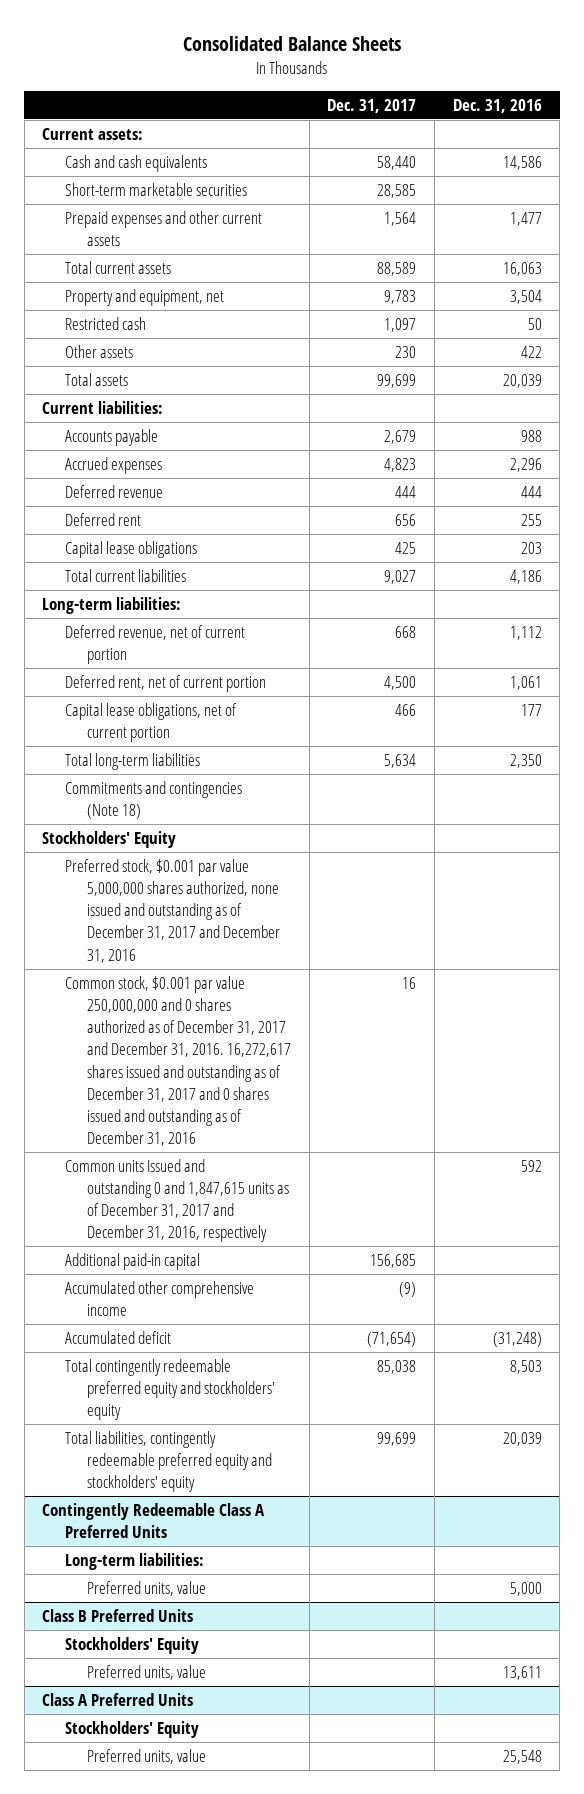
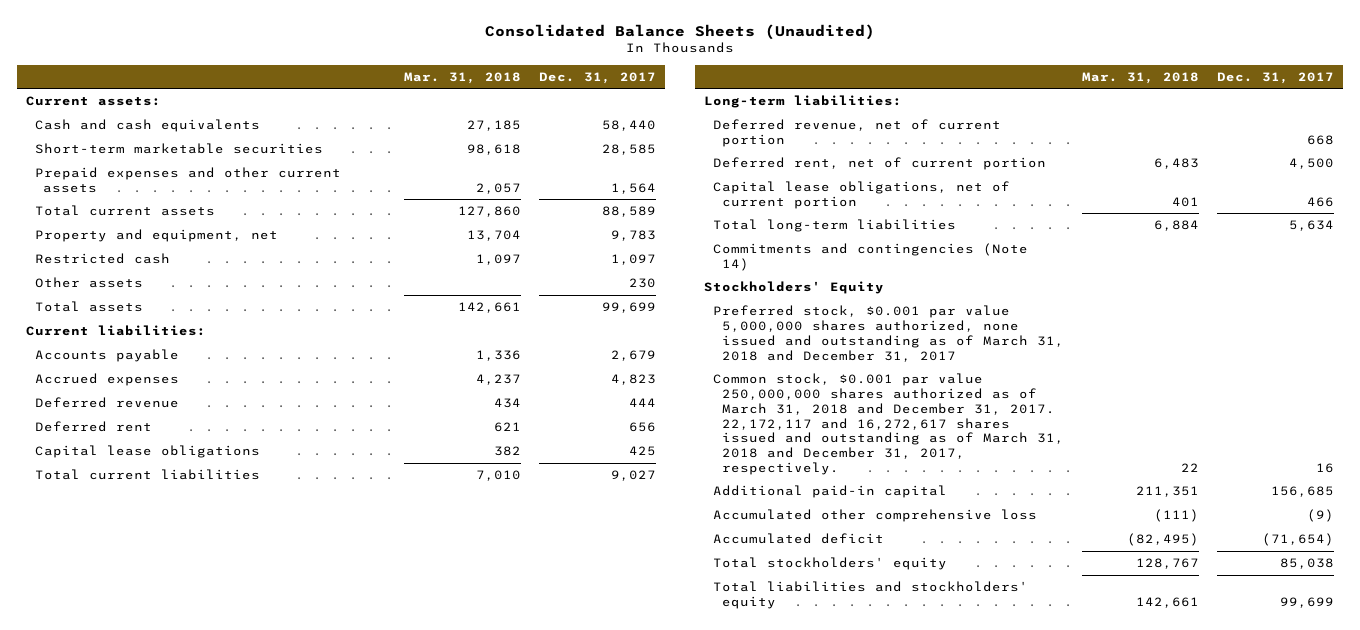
[183,35,402,51] Consolidated Balance Sheets -> [485,23,876,40] Consolidated Balance Sheets (Unaudited)
[452,98,542,113] Dec. 31, 2016 -> none
none -> [403,71,521,84] Mar. 31, 2018
[64,781,242,820] Commitments and contingencies (Note 18) -> [713,243,1029,271] Commitments and contingencies (Note 14)
[64,1159,289,1243] Common units Issued and outstanding 0 and 1,847,615 units as of December 31, 2017 and December 31, 2016, respectively -> none
[64,859,280,963] Preferred stock, $0.001 par value 5,000,000 shares authorized, none issued and outstanding as of December 31, 2017 and December 31, 2016 -> [713,305,1064,362] Preferred stock, $0.001 par value 5,000,000 shares authorized, none issued and outstanding as of March 31, 2018 and December 31, 2017
[64,976,291,1146] Common stock, $0.001 par value 250,000,000 and 0 shares authorized as of December 31, 2017 and December 31, 2016. 16,272,617 shares issued and outstanding as of December 31, 2017 and 0 shares issued and outstanding as of December 31, 2016 -> [713,373,1064,475] Common stock, $0.001 par value 250,000,000 shares authorized as of March 31, 2018 and December 31, 2017. 22,172,117 and 16,272,617 shares issued and outstanding as of March 31, 2018 and December 31, 2017, respectively.
[64,1281,254,1317] Accumulated other comprehensive income -> [713,509,1038,523] Accumulated other comprehensive loss
[42,1503,266,1539] Contingently Redeemable Class A Preferred Units -> none
[64,1553,204,1571] Long-term liabilities: -> none
[86,1581,206,1597] Preferred units, value -> none
[42,1609,194,1623] Class B Preferred Units -> none
[64,1637,199,1655] Stockholders' Equity -> none
[86,1665,206,1681] Preferred units, value -> none
[42,1693,194,1707] Class A Preferred Units -> none
[64,1721,199,1739] Stockholders' Equity -> none
[86,1749,206,1765] Preferred units, value -> none
[64,1359,275,1421] Total contingently redeemable preferred equity and stockholders' equity -> [713,557,948,571] Total stockholders' equity
[64,1431,272,1493] Total liabilities, contingently redeemable preferred equity and stockholders' equity -> [713,581,1029,609] Total liabilities and stockholders' equity

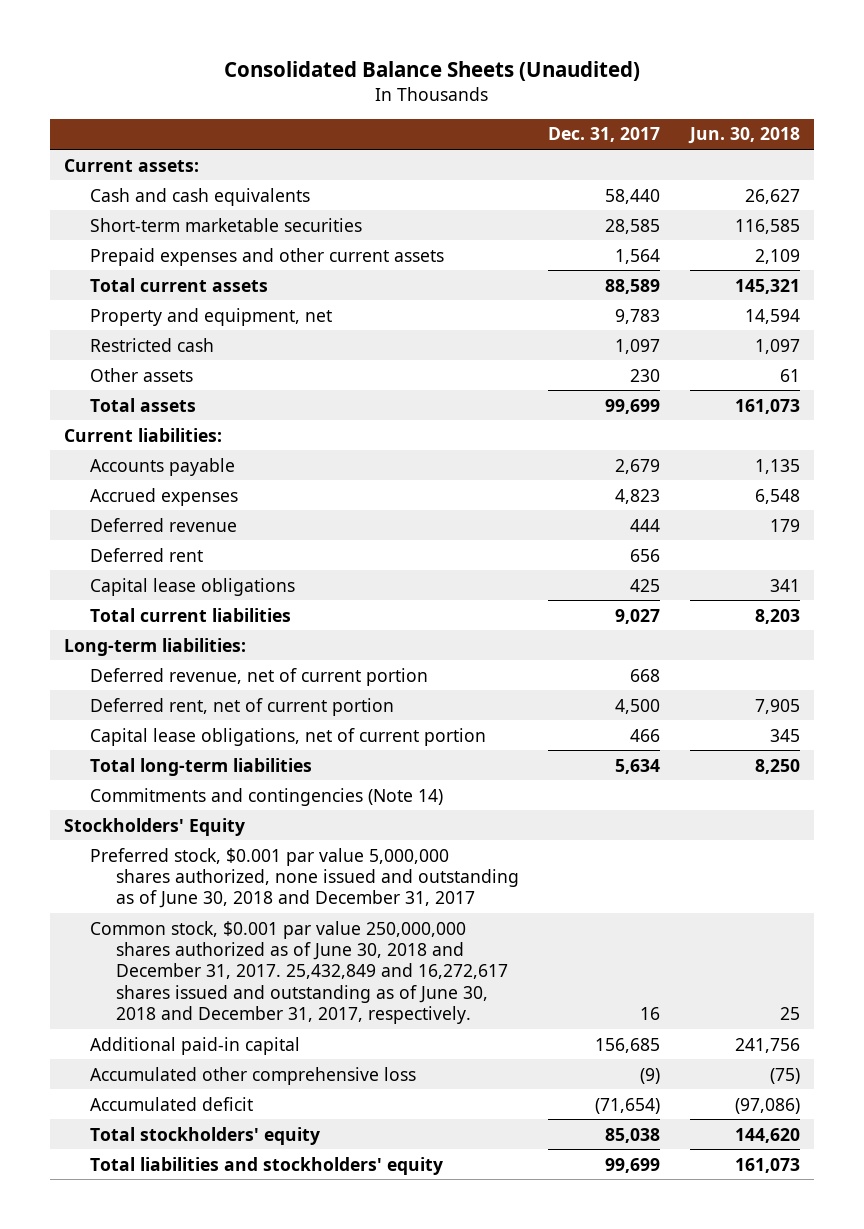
[403,71,521,84] Mar. 31, 2018 -> none
none -> [687,127,800,145] Jun. 30, 2018
[713,305,1064,362] Preferred stock, $0.001 par value 5,000,000 shares authorized, none issued and outstanding as of March 31, 2018 and December 31, 2017 -> [90,847,519,909] Preferred stock, $0.001 par value 5,000,000 shares authorized, none issued and outstanding as of June 30, 2018 and December 31, 2017
[713,373,1064,475] Common stock, $0.001 par value 250,000,000 shares authorized as of March 31, 2018 and December 31, 2017. 22,172,117 and 16,272,617 shares issued and outstanding as of March 31, 2018 and December 31, 2017, respectively. -> [90,920,508,1025] Common stock, $0.001 par value 250,000,000 shares authorized as of June 30, 2018 and December 31, 2017. 25,432,849 and 16,272,617 shares issued and outstanding as of June 30, 2018 and December 31, 2017, respectively.

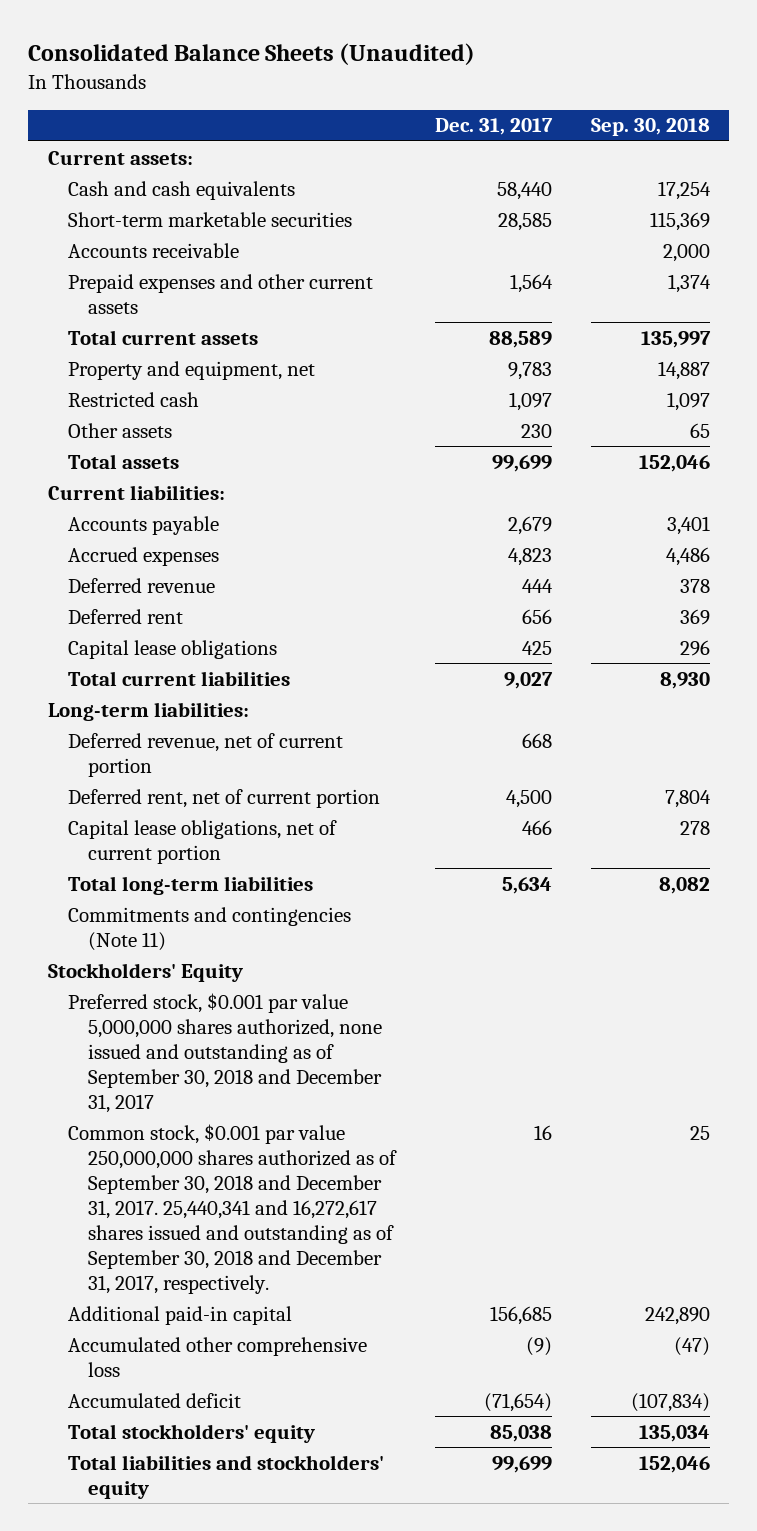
[687,127,800,145] Jun. 30, 2018 -> none
none -> [590,118,710,137] Sep. 30, 2018
none -> [68,242,240,258] Accounts receivable
[90,787,444,806] Commitments and contingencies (Note 14) -> [68,906,352,951] Commitments and contingencies (Note 11)
[90,847,519,909] Preferred stock, $0.001 par value 5,000,000 shares authorized, none issued and outstanding as of June 30, 2018 and December 31, 2017 -> [68,992,383,1113] Preferred stock, $0.001 par value 5,000,000 shares authorized, none issued and outstanding as of September 30, 2018 and December 31, 2017
[90,920,508,1025] Common stock, $0.001 par value 250,000,000 shares authorized as of June 30, 2018 and December 31, 2017. 25,432,849 and 16,272,617 shares issued and outstanding as of June 30, 2018 and December 31, 2017, respectively. -> [68,1123,398,1294] Common stock, $0.001 par value 250,000,000 shares authorized as of September 30, 2018 and December 31, 2017. 25,440,341 and 16,272,617 shares issued and outstanding as of September 30, 2018 and December 31, 2017, respectively.

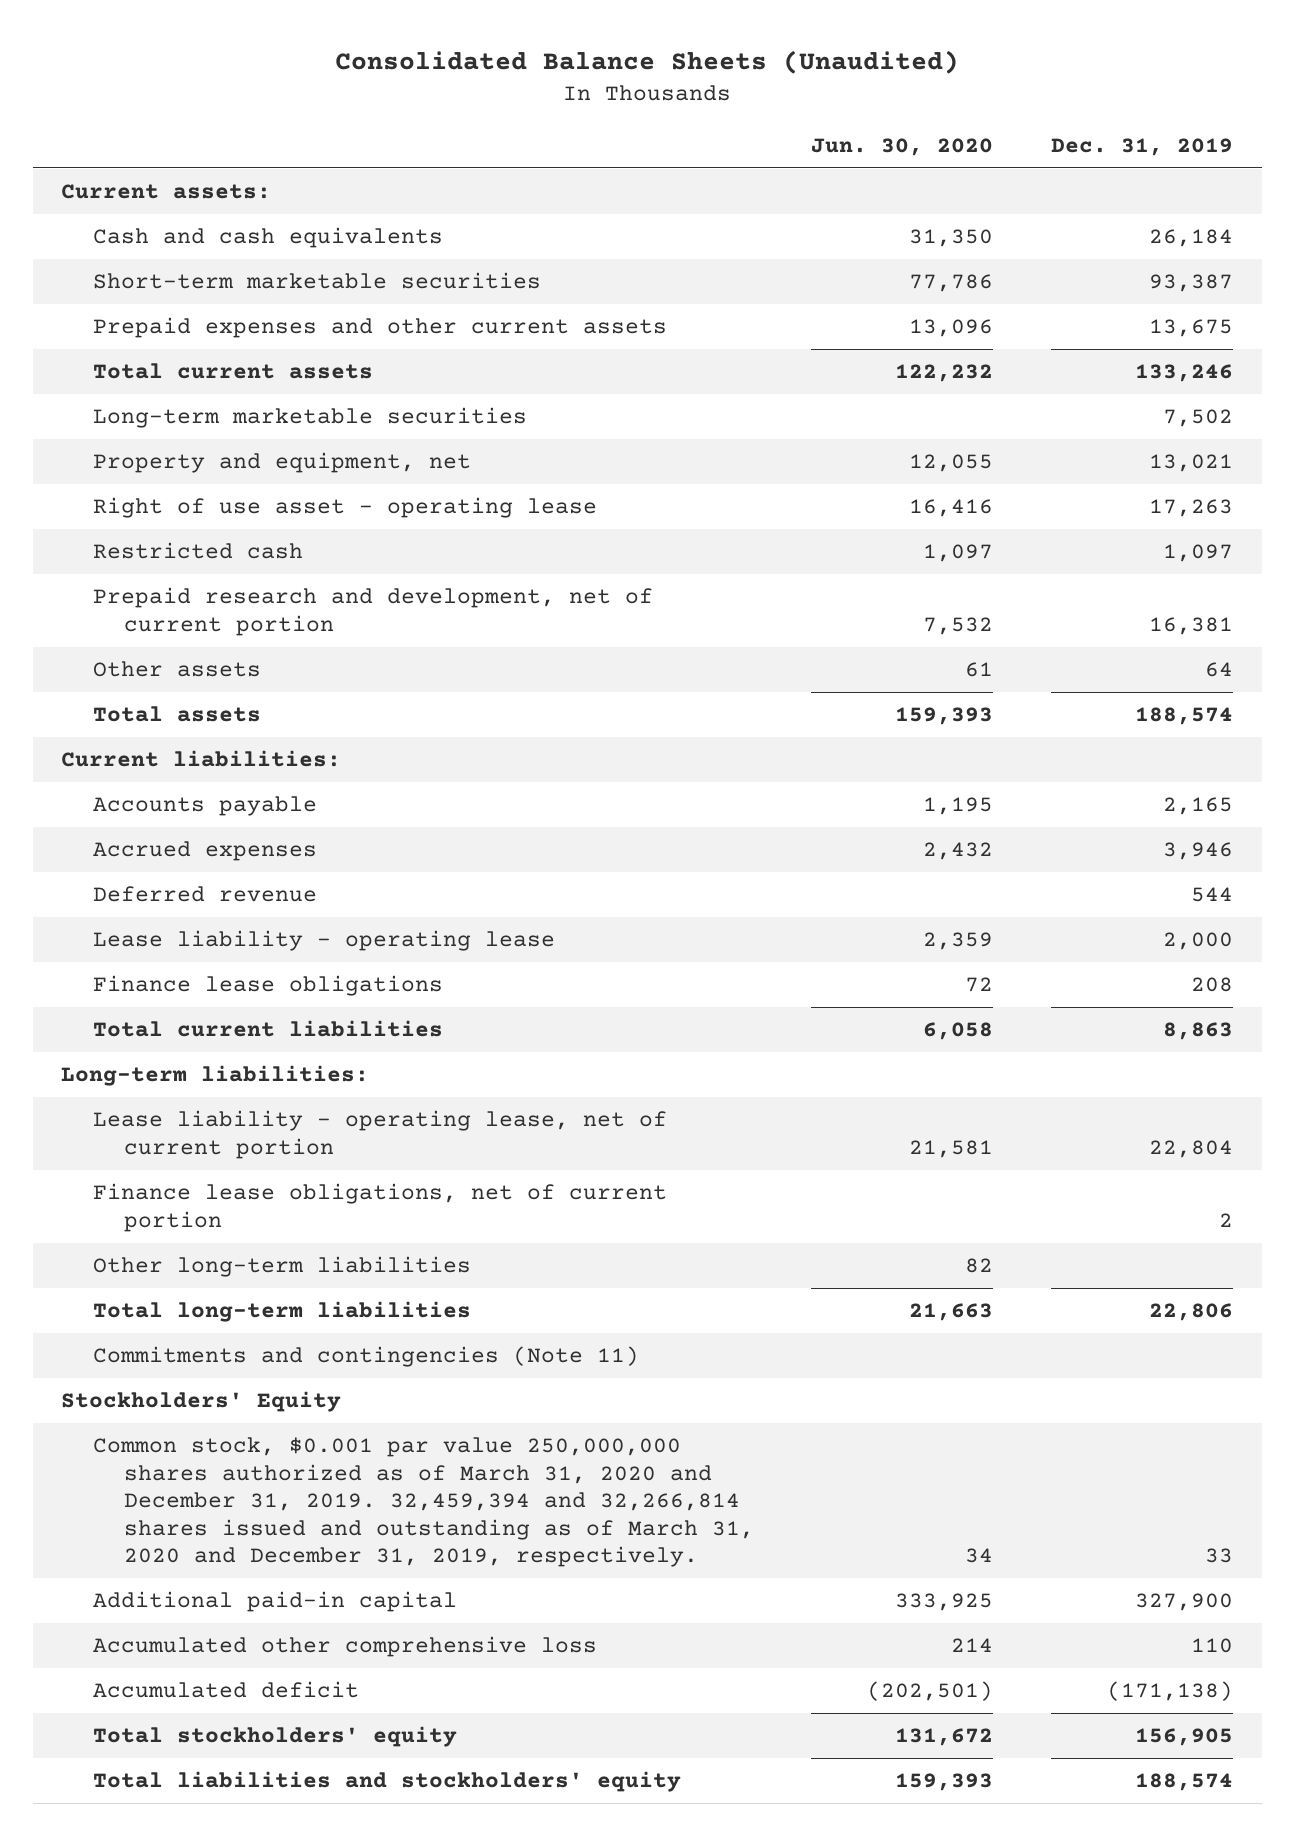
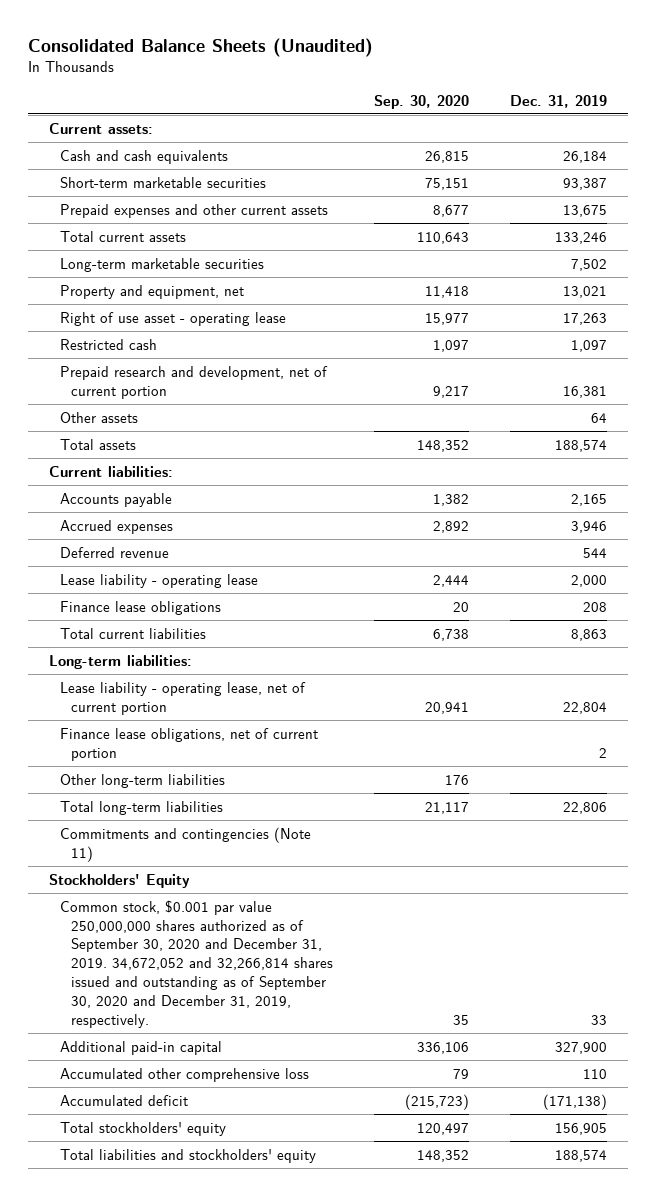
[811,137,994,156] Jun. 30, 2020 -> none
none -> [374,94,470,109] Sep. 30, 2020
[92,1437,755,1568] Common stock, $0.001 par value 250,000,000 shares authorized as of March 31, 2020 and December 31, 2019. 32,459,394 and 32,266,814 shares issued and outstanding as of March 31, 2020 and December 31, 2019, respectively. -> [60,899,334,1029] Common stock, $0.001 par value 250,000,000 shares authorized as of September 30, 2020 and December 31, 2019. 34,672,052 and 32,266,814 shares issued and outstanding as of September 30, 2020 and December 31, 2019, respectively.

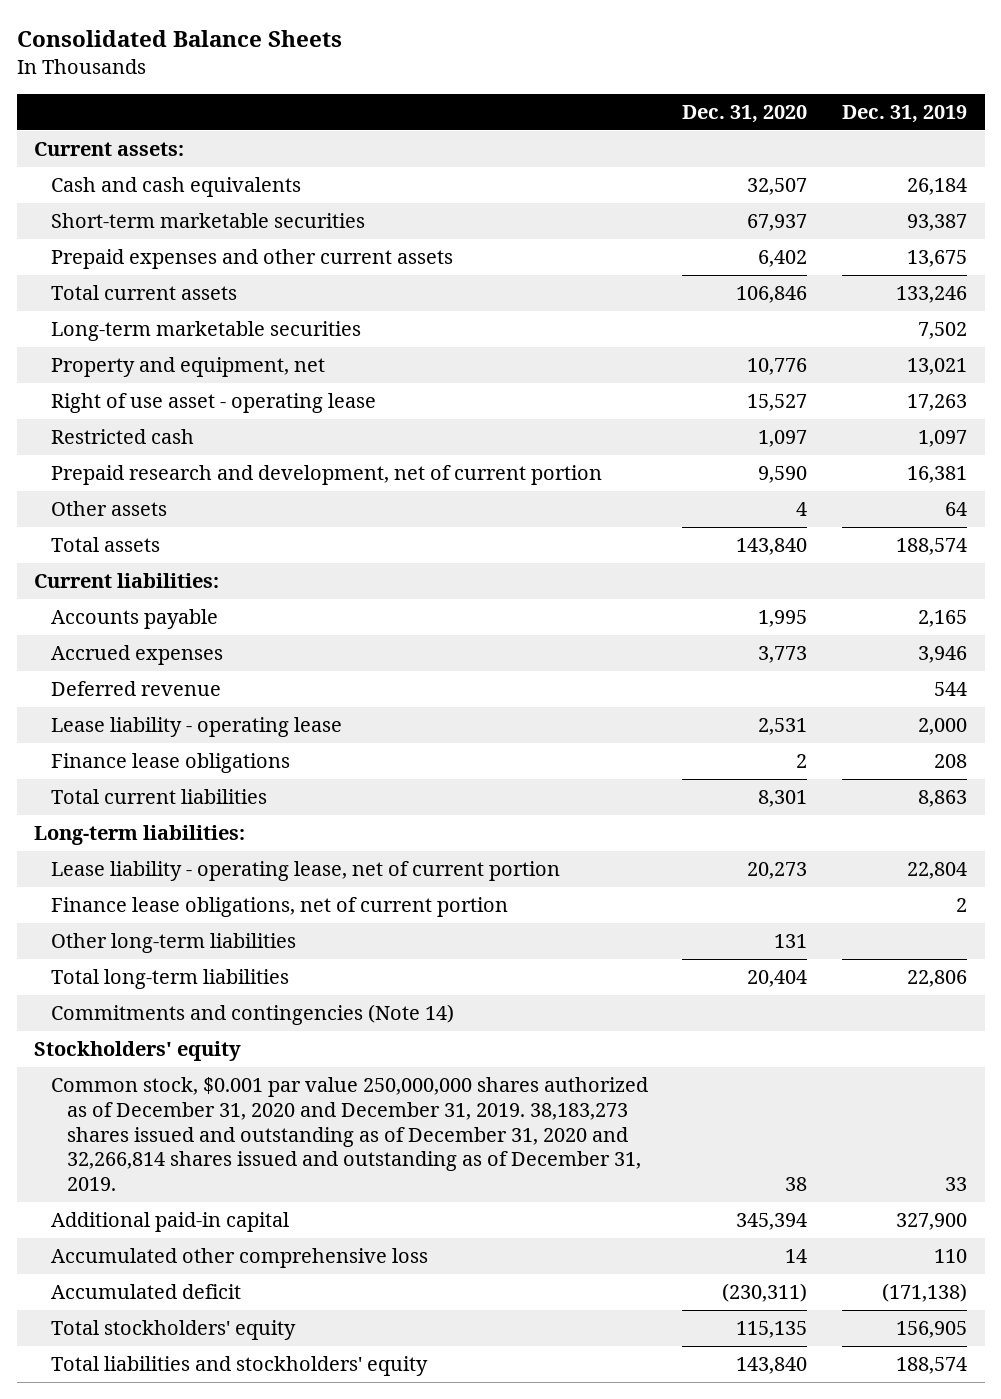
[28,37,374,57] Consolidated Balance Sheets (Unaudited) -> [16,30,342,48] Consolidated Balance Sheets
[374,94,470,109] Sep. 30, 2020 -> none
none -> [682,104,808,123] Dec. 31, 2020
[60,826,312,862] Commitments and contingencies (Note 11) -> [50,1004,454,1026] Commitments and contingencies (Note 14)
[48,873,190,888] Stockholders' Equity -> [34,1041,242,1062] Stockholders' equity
[60,899,334,1029] Common stock, $0.001 par value 250,000,000 shares authorized as of September 30, 2020 and December 31, 2019. 34,672,052 and 32,266,814 shares issued and outstanding as of September 30, 2020 and December 31, 2019, respectively. -> [50,1077,648,1192] Common stock, $0.001 par value 250,000,000 shares authorized as of December 31, 2020 and December 31, 2019. 38,183,273 shares issued and outstanding as of December 31, 2020 and 32,266,814 shares issued and outstanding as of December 31, 2019.

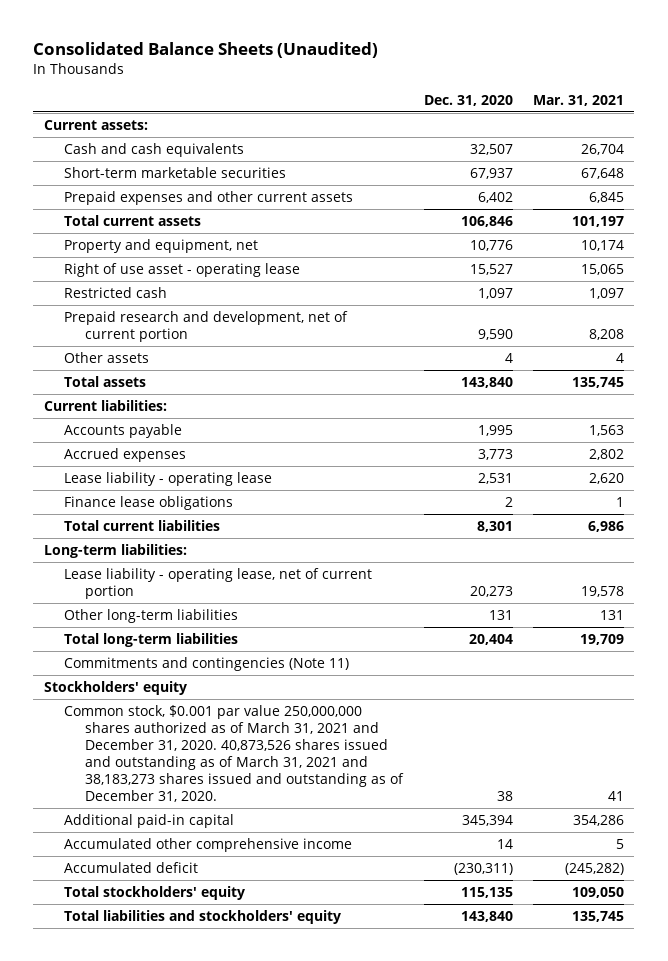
[16,30,342,48] Consolidated Balance Sheets -> [33,42,379,59] Consolidated Balance Sheets (Unaudited)
[842,104,968,123] Dec. 31, 2019 -> none
none -> [533,95,625,107] Mar. 31, 2021
[50,321,361,342] Long-term marketable securities -> none
[50,681,221,697] Deferred revenue -> none
[50,897,508,918] Finance lease obligations, net of current portion -> none
[50,1004,454,1026] Commitments and contingencies (Note 14) -> [64,656,350,671] Commitments and contingencies (Note 11)
[50,1077,648,1192] Common stock, $0.001 par value 250,000,000 shares authorized as of December 31, 2020 and December 31, 2019. 38,183,273 shares issued and outstanding as of December 31, 2020 and 32,266,814 shares issued and outstanding as of December 31, 2019. -> [64,704,404,802] Common stock, $0.001 par value 250,000,000 shares authorized as of March 31, 2021 and December 31, 2020. 40,873,526 shares issued and outstanding as of March 31, 2021 and 38,183,273 shares issued and outstanding as of December 31, 2020.
[50,1248,428,1269] Accumulated other comprehensive loss -> [64,837,353,852] Accumulated other comprehensive income

